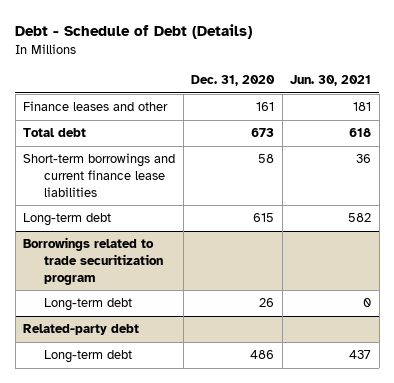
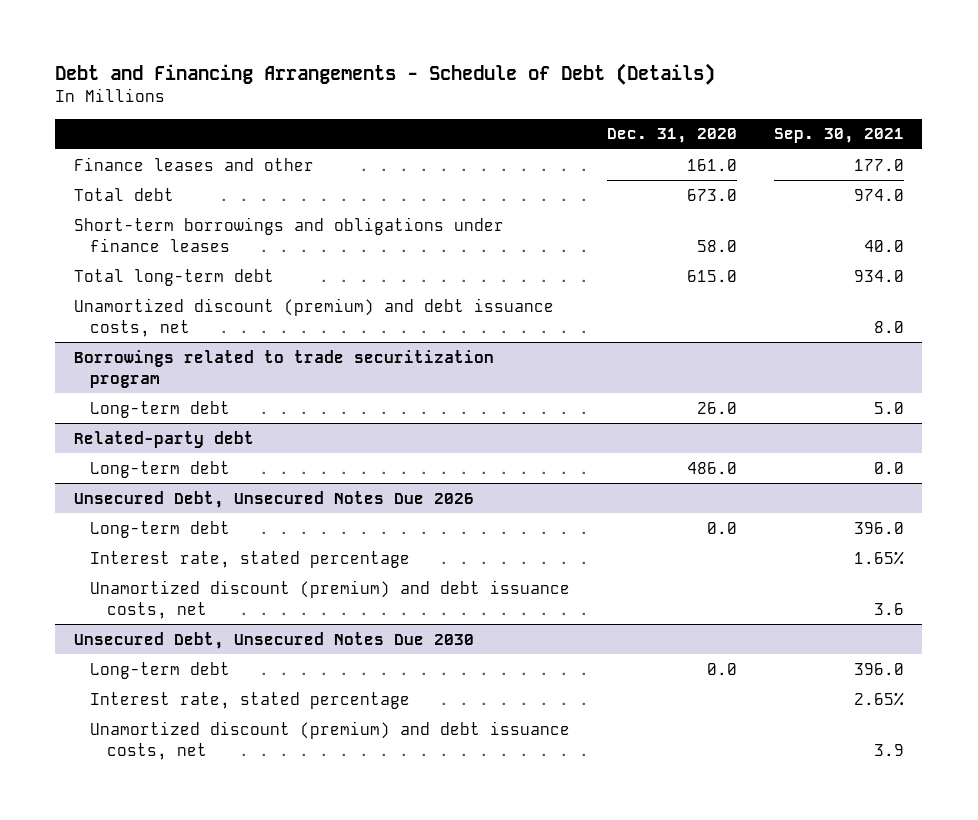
[15,23,253,39] Debt - Schedule of Debt (Details) -> [55,63,716,86] Debt and Financing Arrangements - Schedule of Debt (Details)
[290,75,372,87] Jun. 30, 2021 -> none
none -> [773,128,904,144] Sep. 30, 2021
[256,102,275,112] 161 -> [687,158,738,171] 161.0
[251,128,275,138] 673 -> [687,188,738,201] 673.0
[23,153,176,197] Short-term borrowings and current finance lease liabilities -> [73,216,504,252] Short-term borrowings and obligations under finance leases
[258,154,275,164] 58 -> [697,239,738,252] 58.0
[23,213,112,227] Long-term debt -> [73,268,274,286] Total long-term debt
[253,213,275,223] 615 -> [687,269,738,282] 615.0
none -> [73,297,554,337] Unamortized discount (premium) and debt issuance costs, net
[259,298,275,308] 26 -> [697,401,738,414] 26.0
[250,350,275,360] 486 -> [687,461,738,474] 486.0
none -> [73,490,474,508] Unsecured Debt, Unsecured Notes Due 2026
none -> [90,520,231,538] Long-term debt
none -> [90,550,411,568] Interest rate, stated percentage
none -> [90,579,571,619] Unamortized discount (premium) and debt issuance costs, net
none -> [73,631,474,649] Unsecured Debt, Unsecured Notes Due 2030
none -> [90,661,231,679] Long-term debt
none -> [90,691,411,709] Interest rate, stated percentage
none -> [90,720,571,760] Unamortized discount (premium) and debt issuance costs, net

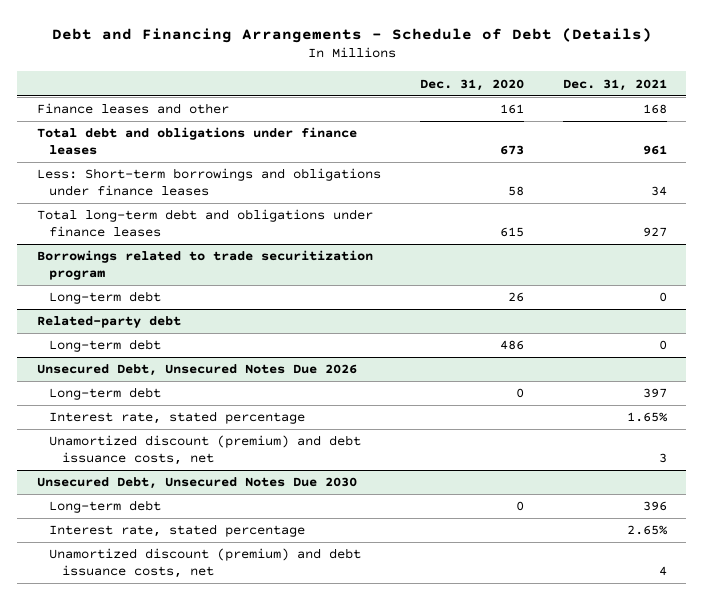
[773,128,904,144] Sep. 30, 2021 -> none
none -> [562,78,667,91] Dec. 31, 2021
[73,297,554,337] Unamortized discount (premium) and debt issuance costs, net -> none
[687,158,738,171] 161.0 -> [499,104,524,115] 161
[73,187,174,201] Total debt -> [36,127,357,155] Total debt and obligations under finance leases
[687,188,738,201] 673.0 -> [499,144,524,155] 673
[73,216,504,252] Short-term borrowings and obligations under finance leases -> [36,168,381,196] Less: Short-term borrowings and obligations under finance leases
[697,239,738,252] 58.0 -> [507,185,524,196] 58
[73,268,274,286] Total long-term debt -> [36,209,373,237] Total long-term debt and obligations under finance leases
[687,269,738,282] 615.0 -> [499,226,524,237] 615
[697,401,738,414] 26.0 -> [507,292,524,303] 26
[687,461,738,474] 486.0 -> [499,340,524,351] 486
[707,521,738,534] 0.0 -> [515,388,524,399] 0
[707,662,738,675] 0.0 -> [515,501,524,512] 0

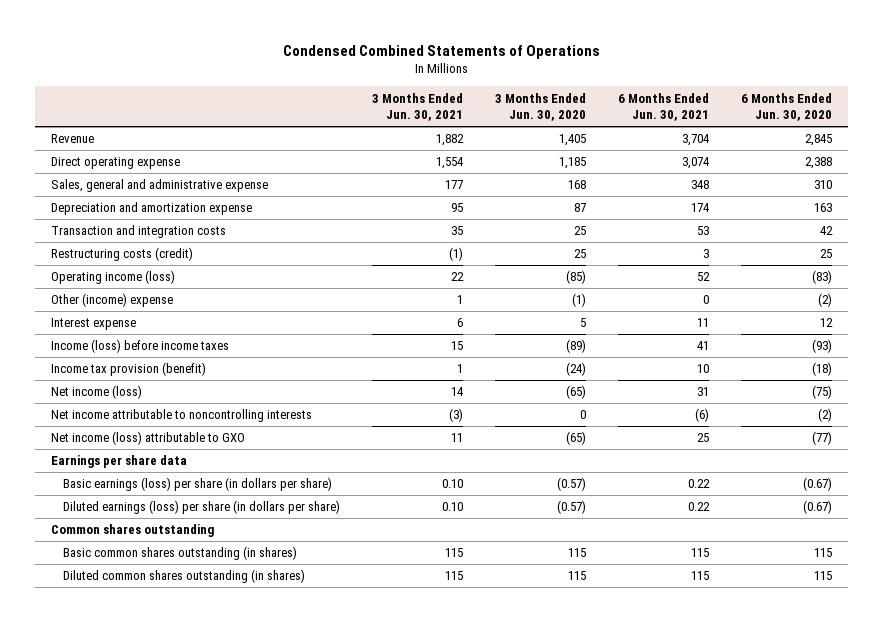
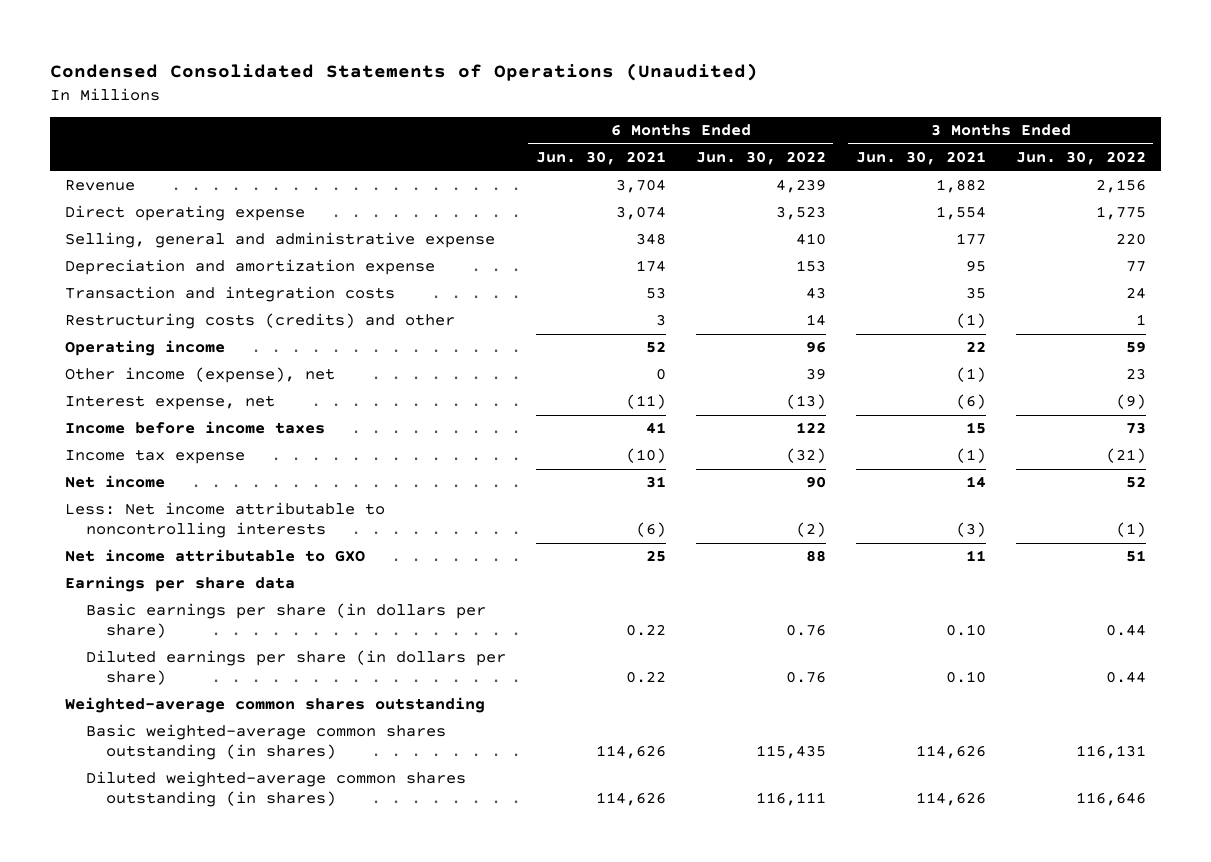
[282,44,600,59] Condensed Combined Statements of Operations -> [50,62,759,81] Condensed Consolidated Statements of Operations (Unaudited)
[494,92,586,122] 3 Months Ended Jun. 30, 2020 -> none
[740,92,832,122] 6 Months Ended Jun. 30, 2020 -> none
none -> [695,151,826,166] Jun. 30, 2022
none -> [1015,151,1146,166] Jun. 30, 2022
[51,179,269,193] Sales, general and administrative expense -> [65,232,496,249] Selling, general and administrative expense
[51,247,194,262] Restructuring costs (credit) -> [65,313,456,330] Restructuring costs (credits) and other
[51,270,176,285] Operating income (loss) -> [65,340,226,357] Operating income
[51,293,174,308] Other (income) expense -> [65,367,336,384] Other income (expense), net
[456,295,463,305] 1 -> [955,367,986,383] (1)
[51,318,137,331] Interest expense -> [65,395,276,411] Interest expense, net
[456,318,463,328] 6 -> [955,394,986,410] (6)
[696,318,709,328] 11 -> [625,394,666,410] (11)
[51,339,230,354] Income (loss) before income taxes -> [65,421,326,435] Income before income taxes
[51,362,207,377] Income tax provision (benefit) -> [65,449,246,465] Income tax expense
[456,364,463,374] 1 -> [955,448,986,464] (1)
[696,364,709,374] 10 -> [625,448,666,464] (10)
[51,385,143,400] Net income (loss) -> [65,475,166,489] Net income
[51,409,313,423] Net income attributable to noncontrolling interests -> [65,502,386,539] Less: Net income attributable to noncontrolling interests
[51,431,246,446] Net income (loss) attributable to GXO -> [65,549,366,563] Net income attributable to GXO
[62,477,332,492] Basic earnings (loss) per share (in dollars per share) -> [85,603,486,639] Basic earnings per share (in dollars per share)
[62,500,340,515] Diluted earnings (loss) per share (in dollars per share) -> [85,650,506,686] Diluted earnings per share (in dollars per share)
[51,524,215,538] Common shares outstanding -> [65,697,486,714] Weighted-average common shares outstanding
[62,546,297,561] Basic common shares outstanding (in shares) -> [85,724,446,761] Basic weighted-average common shares outstanding (in shares)
[444,548,463,558] 115 -> [915,745,986,760] 114,626
[690,548,709,558] 115 -> [595,745,666,760] 114,626
[62,569,305,584] Diluted common shares outstanding (in shares) -> [85,771,466,808] Diluted weighted-average common shares outstanding (in shares)
[444,571,463,581] 115 -> [915,792,986,807] 114,626
[690,571,709,581] 115 -> [595,792,666,807] 114,626

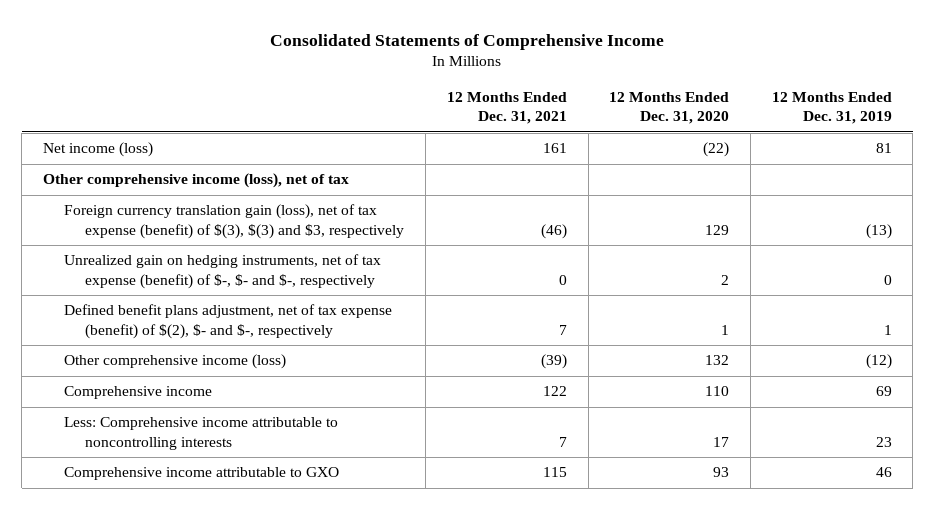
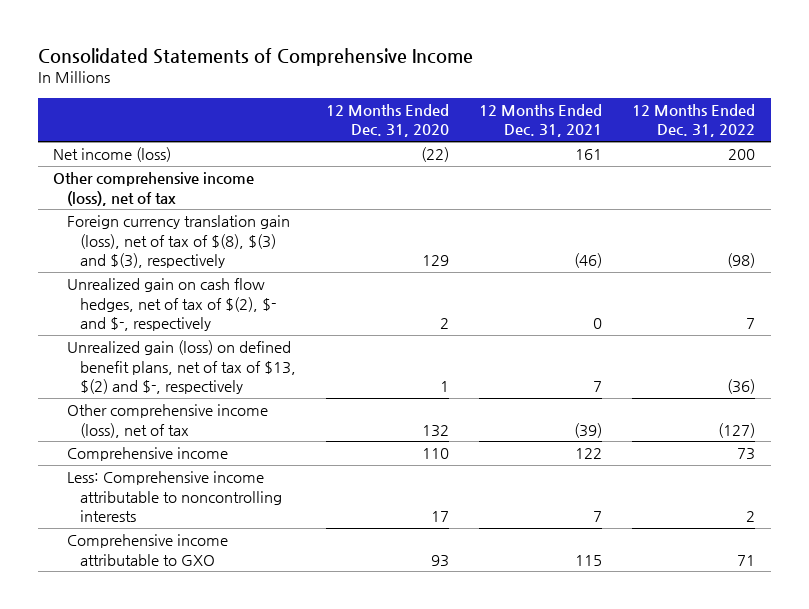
[771,91,892,125] 12 Months Ended Dec. 31, 2019 -> none
none -> [632,104,756,138] 12 Months Ended Dec. 31, 2022
[64,204,405,239] Foreign currency translation gain (loss), net of tax expense (benefit) of $(3), $(3) and $3, respectively -> [66,215,290,268] Foreign currency translation gain (loss), net of tax of $(8), $(3) and $(3), respectively
[64,254,382,289] Unrealized gain on hedging instruments, net of tax expense (benefit) of $-, $- and $-, respectively -> [66,278,276,331] Unrealized gain on cash flow hedges, net of tax of $(2), $- and $-, respectively
[64,304,393,339] Defined benefit plans adjustment, net of tax expense (benefit) of $(2), $- and $-, respectively -> [66,340,296,394] Unrealized gain (loss) on defined benefit plans, net of tax of $13, $(2) and $-, respectively
[64,354,287,370] Other comprehensive income (loss) -> [66,404,268,438] Other comprehensive income (loss), net of tax

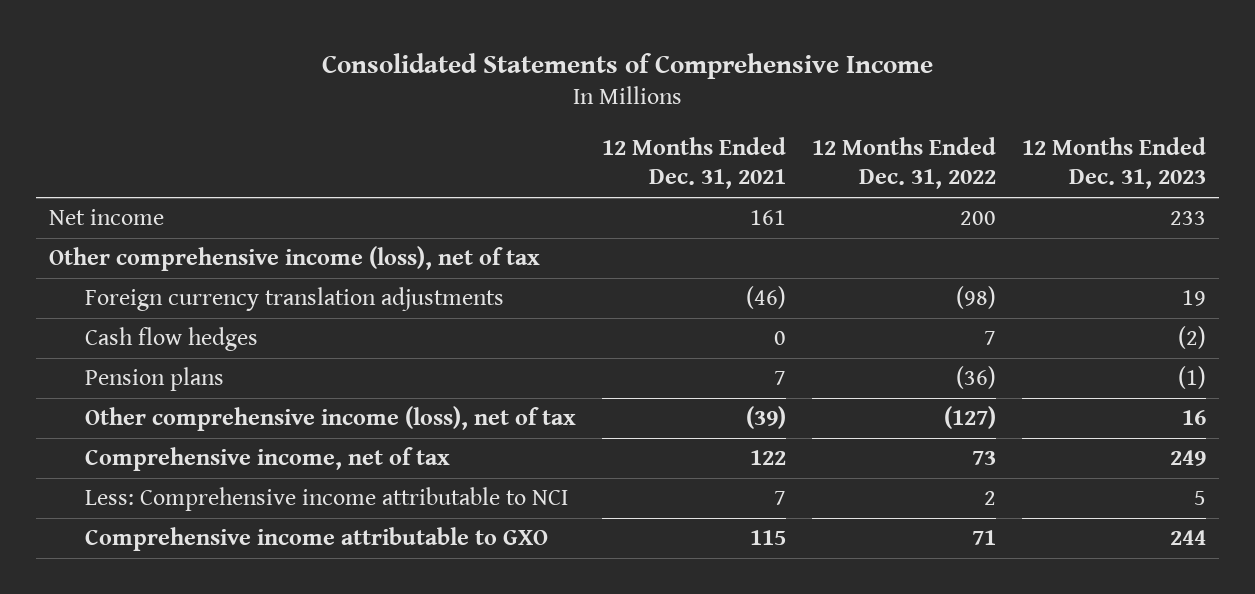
[325,104,449,138] 12 Months Ended Dec. 31, 2020 -> none
none -> [1022,137,1207,190] 12 Months Ended Dec. 31, 2023
[53,147,172,163] Net income (loss) -> [49,209,165,226] Net income
[66,215,290,268] Foreign currency translation gain (loss), net of tax of $(8), $(3) and $(3), respectively -> [84,287,504,312] Foreign currency translation adjustments
[66,278,276,331] Unrealized gain on cash flow hedges, net of tax of $(2), $- and $-, respectively -> [84,327,258,352] Cash flow hedges
[66,340,296,394] Unrealized gain (loss) on defined benefit plans, net of tax of $13, $(2) and $-, respectively -> [84,367,224,392] Pension plans
[66,447,228,462] Comprehensive income -> [84,447,450,472] Comprehensive income, net of tax
[66,471,282,522] Less: Comprehensive income attributable to noncontrolling interests -> [84,487,568,512] Less: Comprehensive income attributable to NCI

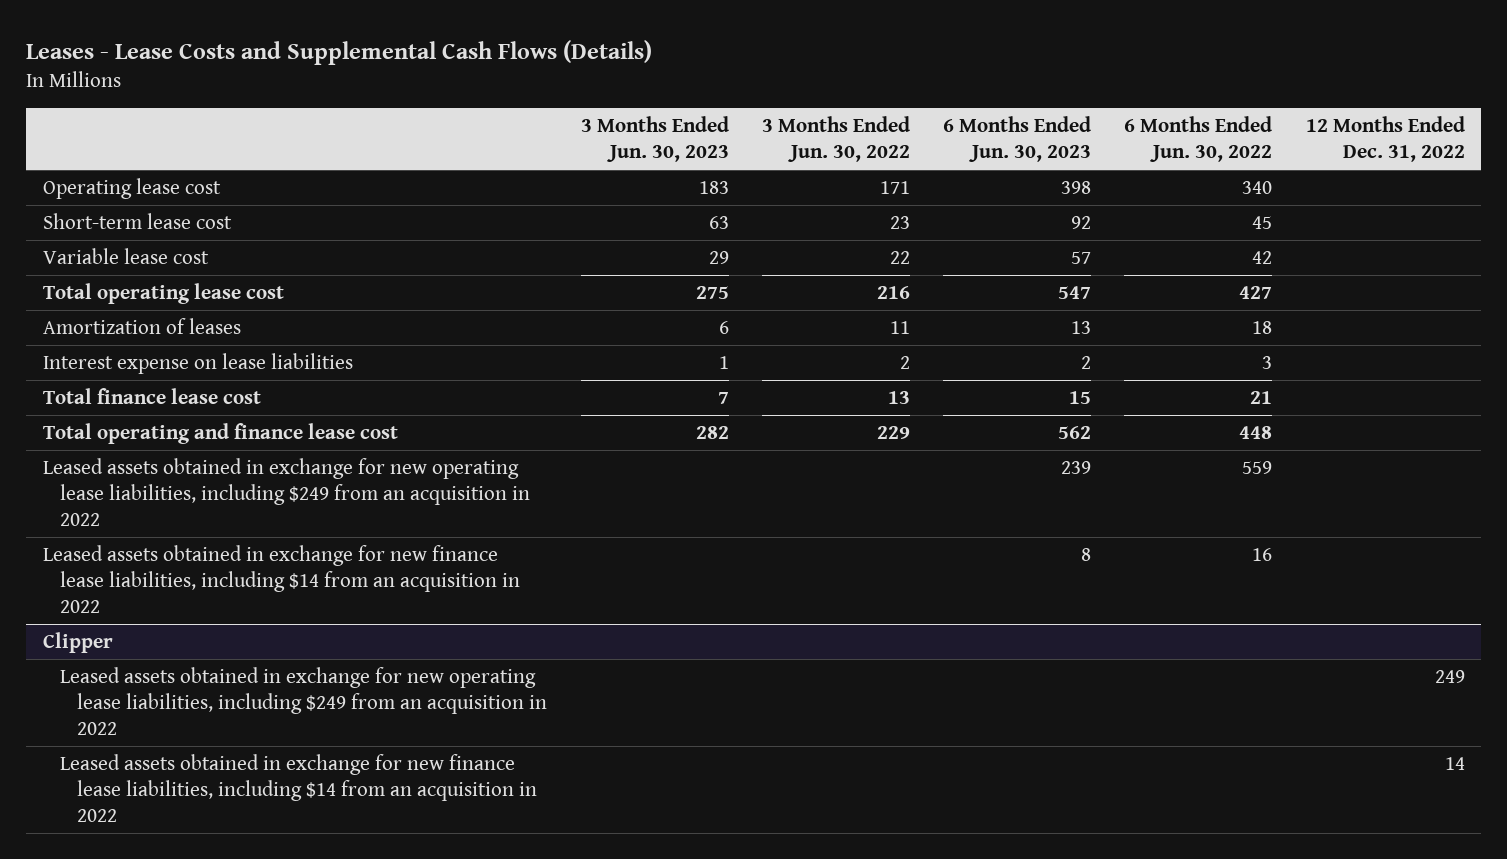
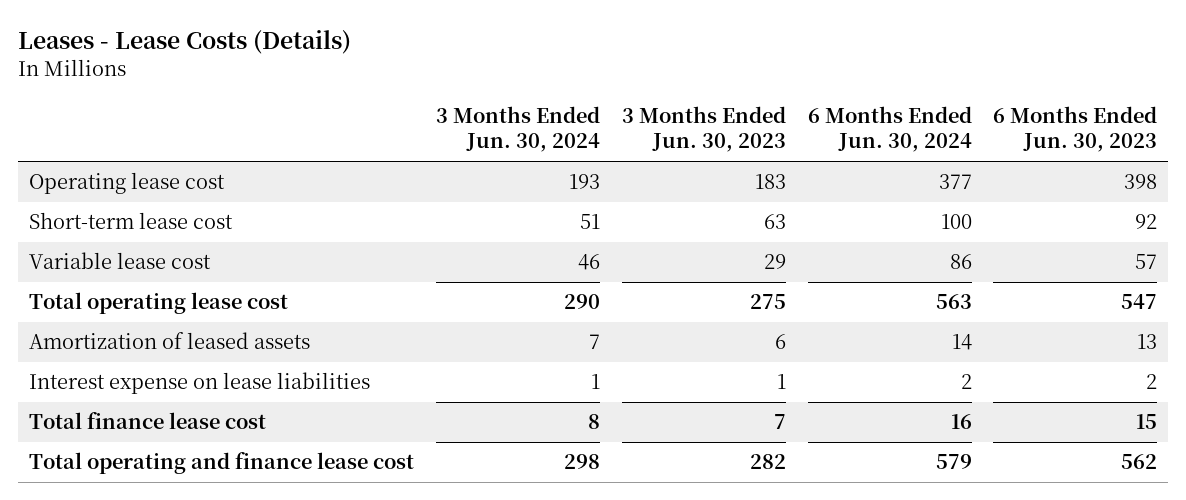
[25,39,652,65] Leases - Lease Costs and Supplemental Cash Flows (Details) -> [17,29,351,54] Leases - Lease Costs (Details)
[761,116,910,163] 3 Months Ended Jun. 30, 2022 -> none
[1124,116,1273,163] 6 Months Ended Jun. 30, 2022 -> none
[1305,116,1465,163] 12 Months Ended Dec. 31, 2022 -> none
none -> [435,106,600,153] 3 Months Ended Jun. 30, 2024
none -> [807,106,972,153] 6 Months Ended Jun. 30, 2024
[42,318,241,335] Amortization of leases -> [28,332,310,350] Amortization of leased assets
[42,458,530,527] Leased assets obtained in exchange for new operating lease liabilities, including $249 from an acquisition in 2022 -> none
[42,545,520,614] Leased assets obtained in exchange for new finance lease liabilities, including $14 from an acquisition in 2022 -> none
[42,632,113,654] Clipper -> none
[59,667,548,736] Leased assets obtained in exchange for new operating lease liabilities, including $249 from an acquisition in 2022 -> none
[59,754,538,823] Leased assets obtained in exchange for new finance lease liabilities, including $14 from an acquisition in 2022 -> none

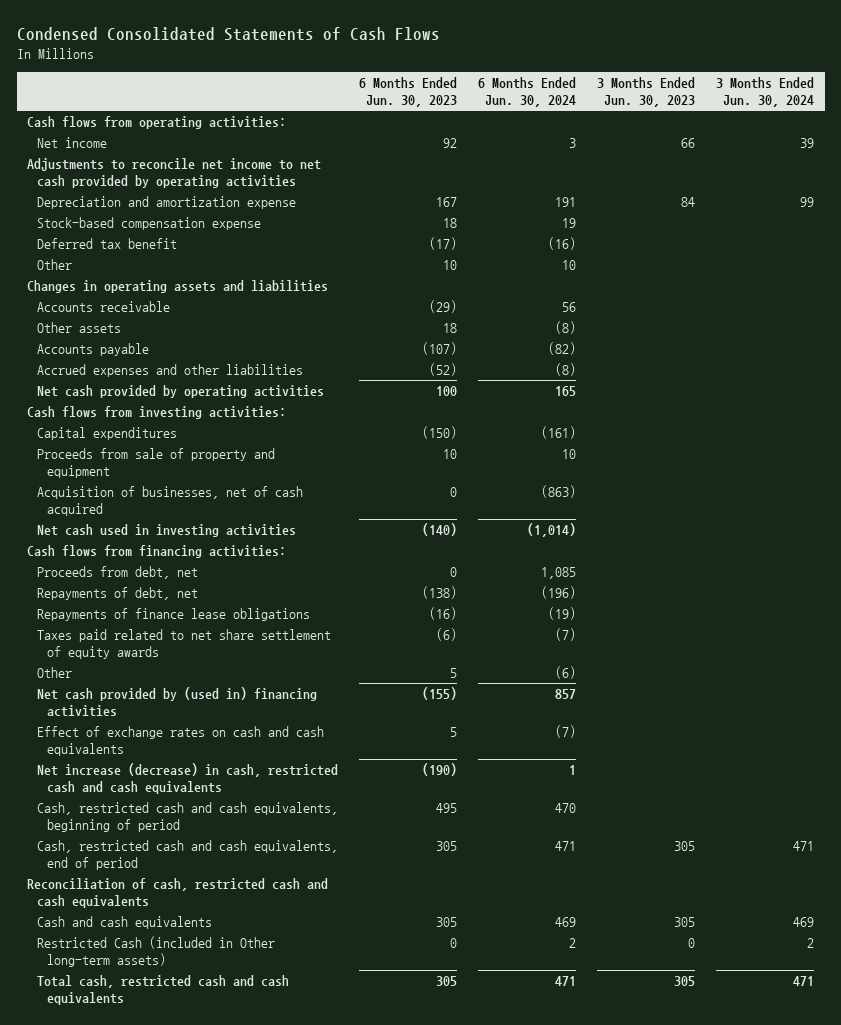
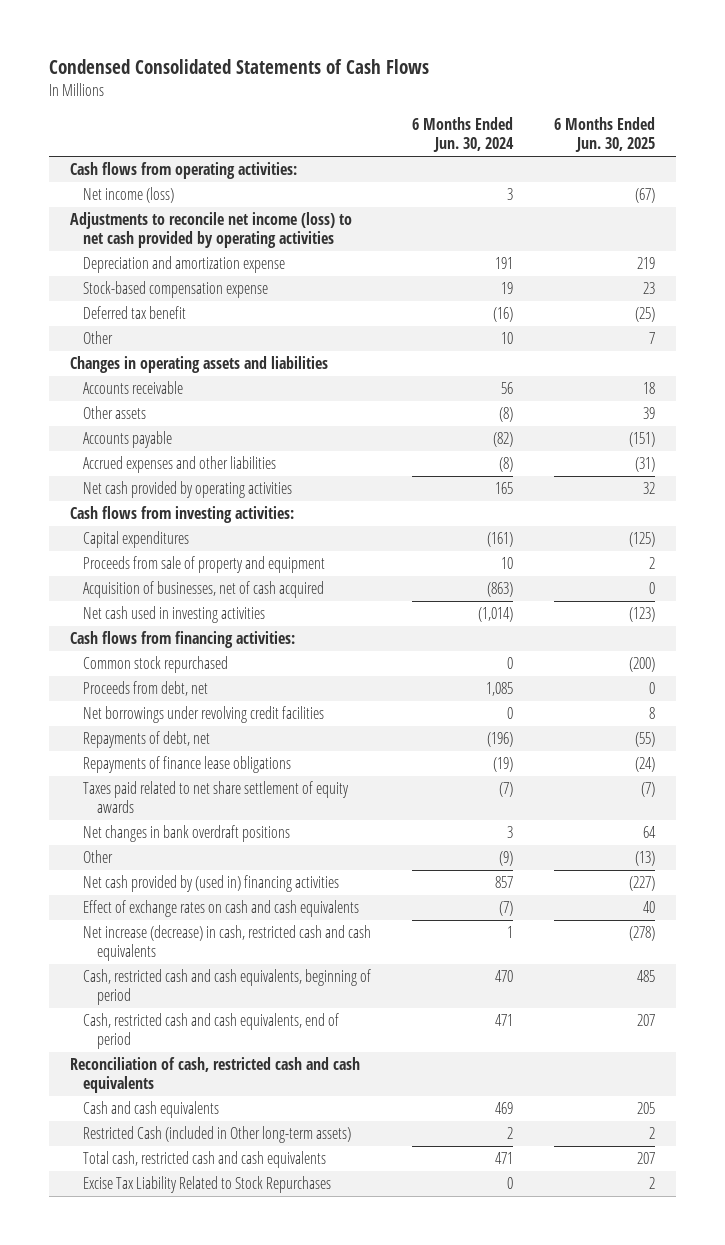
[359,77,458,107] 6 Months Ended Jun. 30, 2023 -> none
[597,77,696,107] 3 Months Ended Jun. 30, 2023 -> none
[716,77,815,107] 3 Months Ended Jun. 30, 2024 -> none
none -> [554,117,656,153] 6 Months Ended Jun. 30, 2025
[37,137,108,149] Net income -> [83,187,175,204] Net income (loss)
[27,158,322,189] Adjustments to reconcile net income to net cash provided by operating activities -> [69,212,352,249] Adjustments to reconcile net income (loss) to net cash provided by operating activities
none -> [83,656,229,674] Common stock repurchased
none -> [83,706,325,724] Net borrowings under revolving credit facilities
none -> [83,825,291,843] Net changes in bank overdraft positions
[555,666,577,680] (6) -> [499,851,514,867] (9)
none -> [83,1176,332,1194] Excise Tax Liability Related to Stock Repurchases

